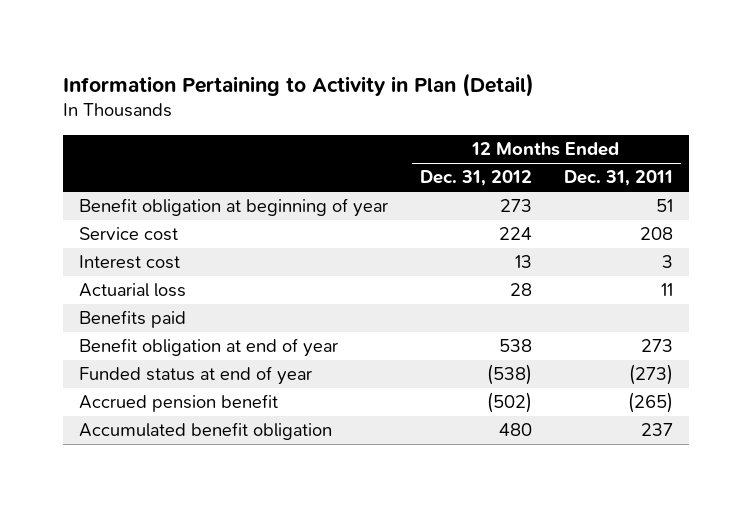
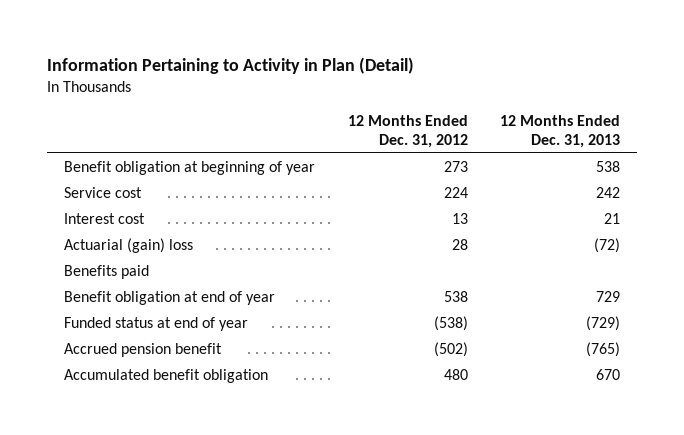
[563,170,673,187] Dec. 31, 2011 -> none
none -> [500,114,621,148] 12 Months Ended Dec. 31, 2013
[78,283,186,298] Actuarial loss -> [63,238,193,254] Actuarial (gain) loss

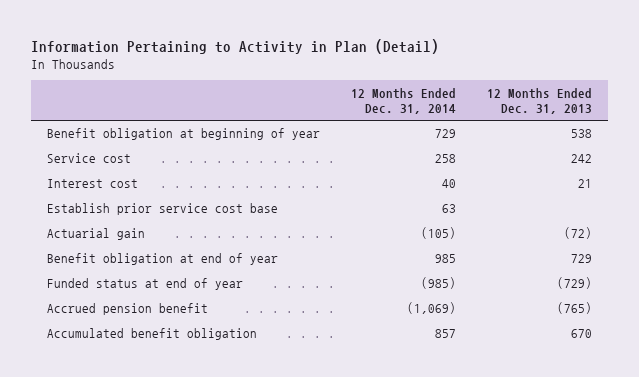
[347,114,468,148] 12 Months Ended Dec. 31, 2012 -> none
none -> [351,87,457,114] 12 Months Ended Dec. 31, 2014
[63,265,149,280] Benefits paid -> none
none -> [46,203,278,216] Establish prior service cost base
[63,238,193,254] Actuarial (gain) loss -> [46,228,145,241] Actuarial gain

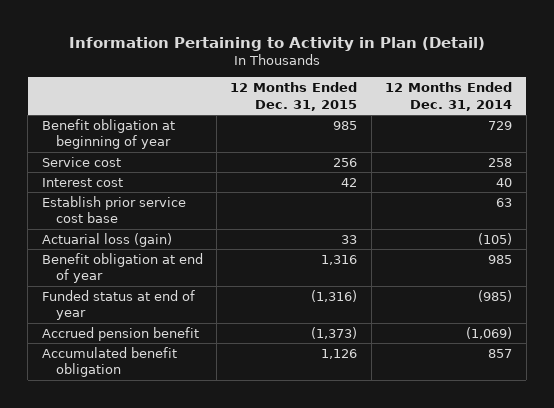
[487,87,593,114] 12 Months Ended Dec. 31, 2013 -> none
none -> [230,82,358,111] 12 Months Ended Dec. 31, 2015
[46,228,145,241] Actuarial gain -> [41,232,172,247] Actuarial loss (gain)

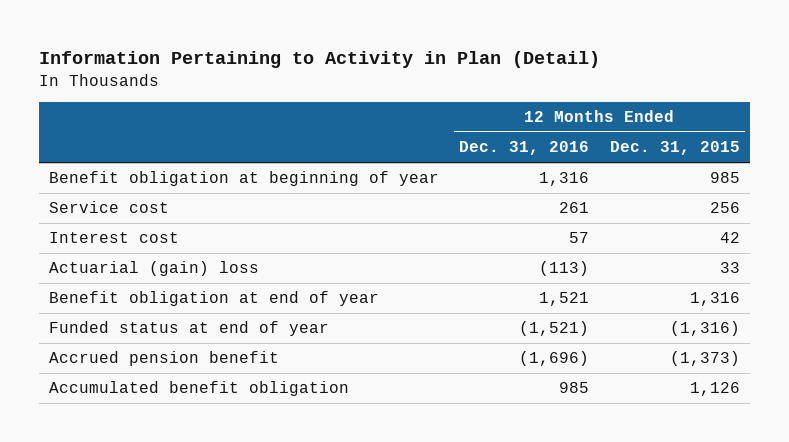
[385,82,513,111] 12 Months Ended Dec. 31, 2014 -> none
none -> [459,141,590,156] Dec. 31, 2016
[41,195,186,224] Establish prior service cost base -> none
[41,232,172,247] Actuarial loss (gain) -> [49,261,260,277] Actuarial (gain) loss

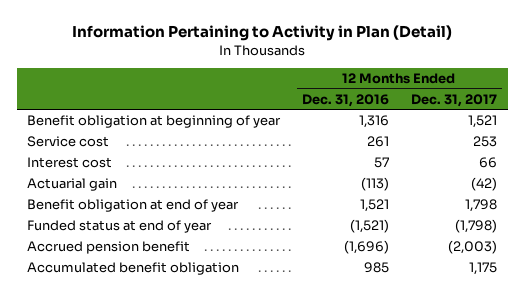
[609,141,740,156] Dec. 31, 2015 -> none
none -> [410,93,497,107] Dec. 31, 2017
[49,261,260,277] Actuarial (gain) loss -> [27,178,118,192] Actuarial gain

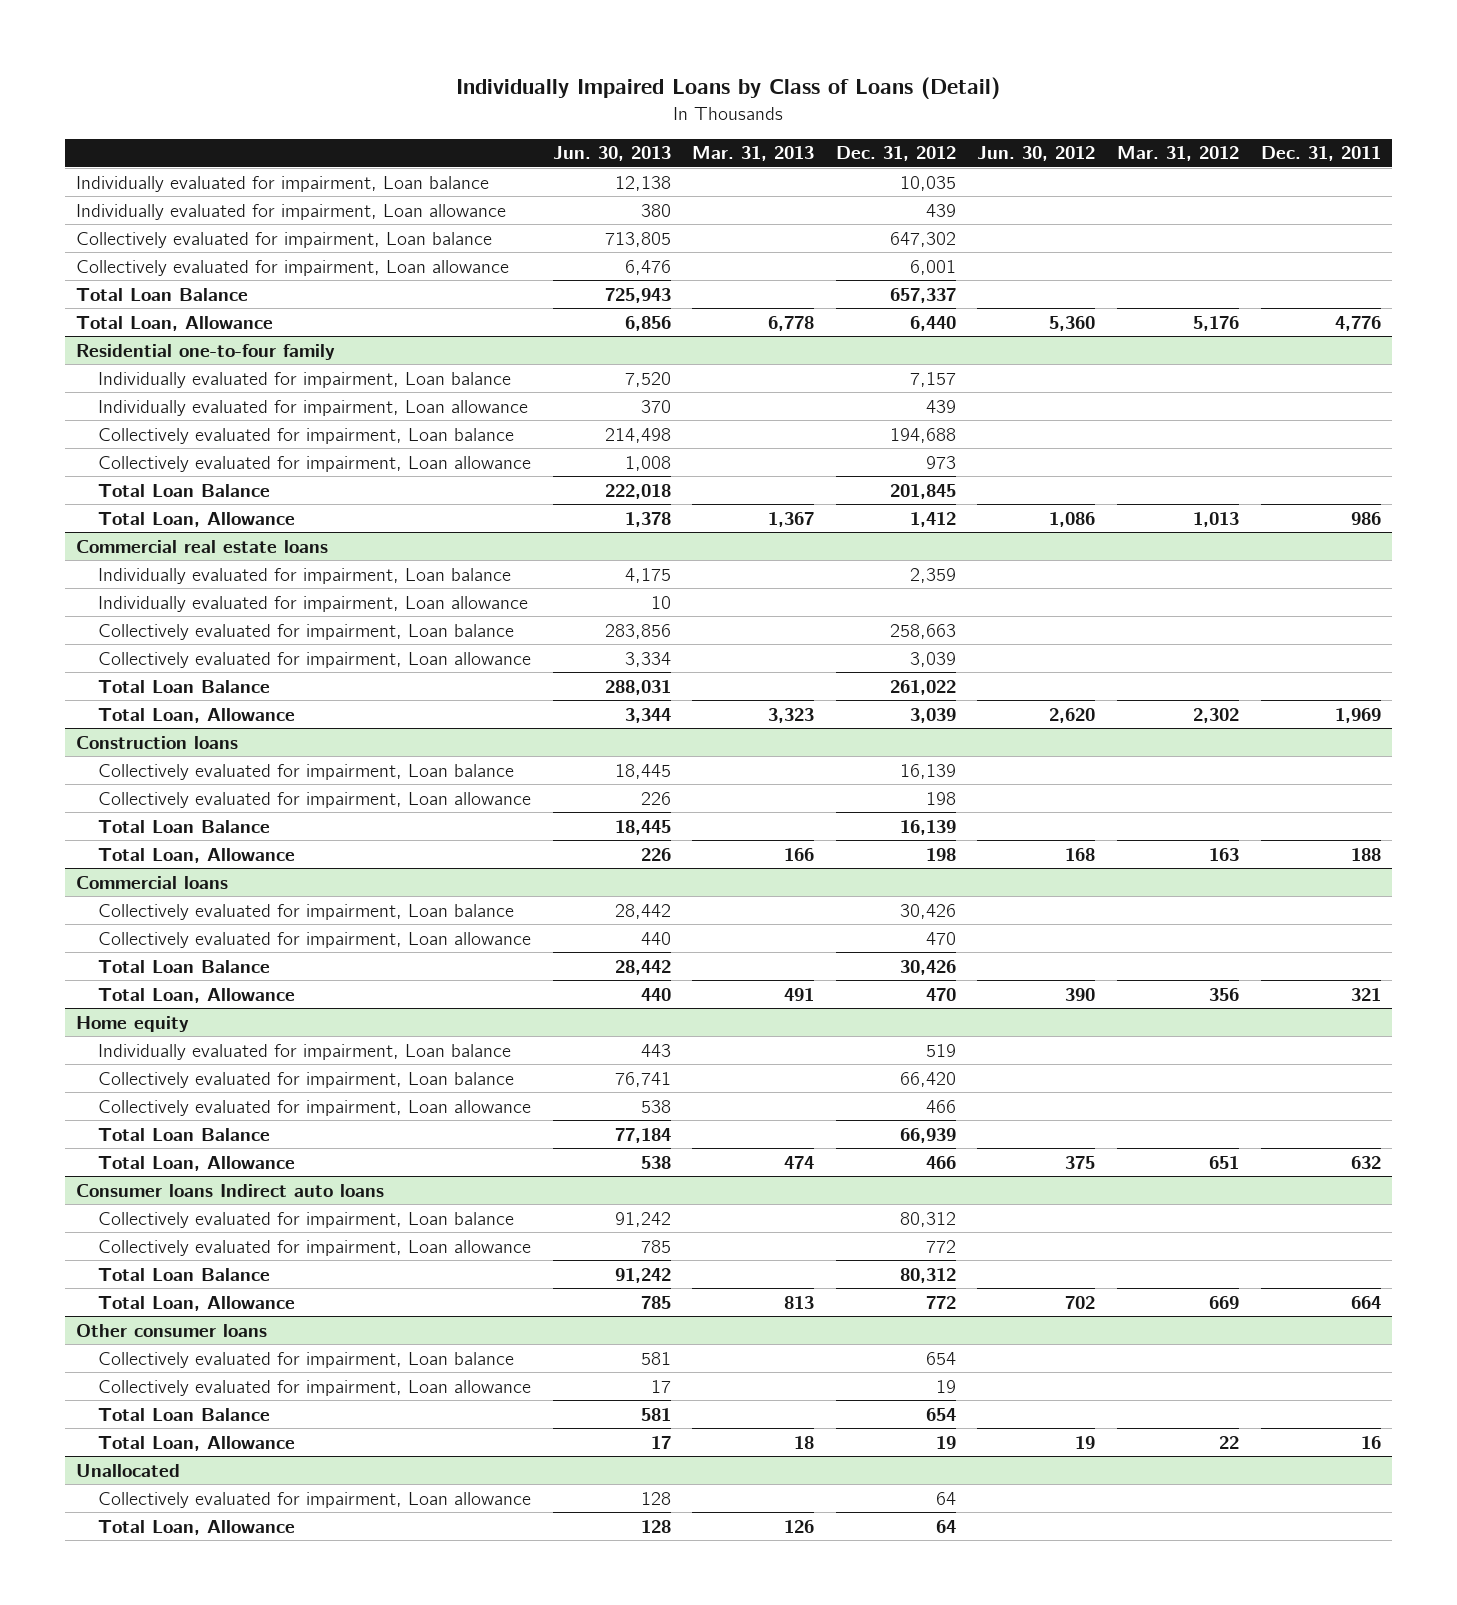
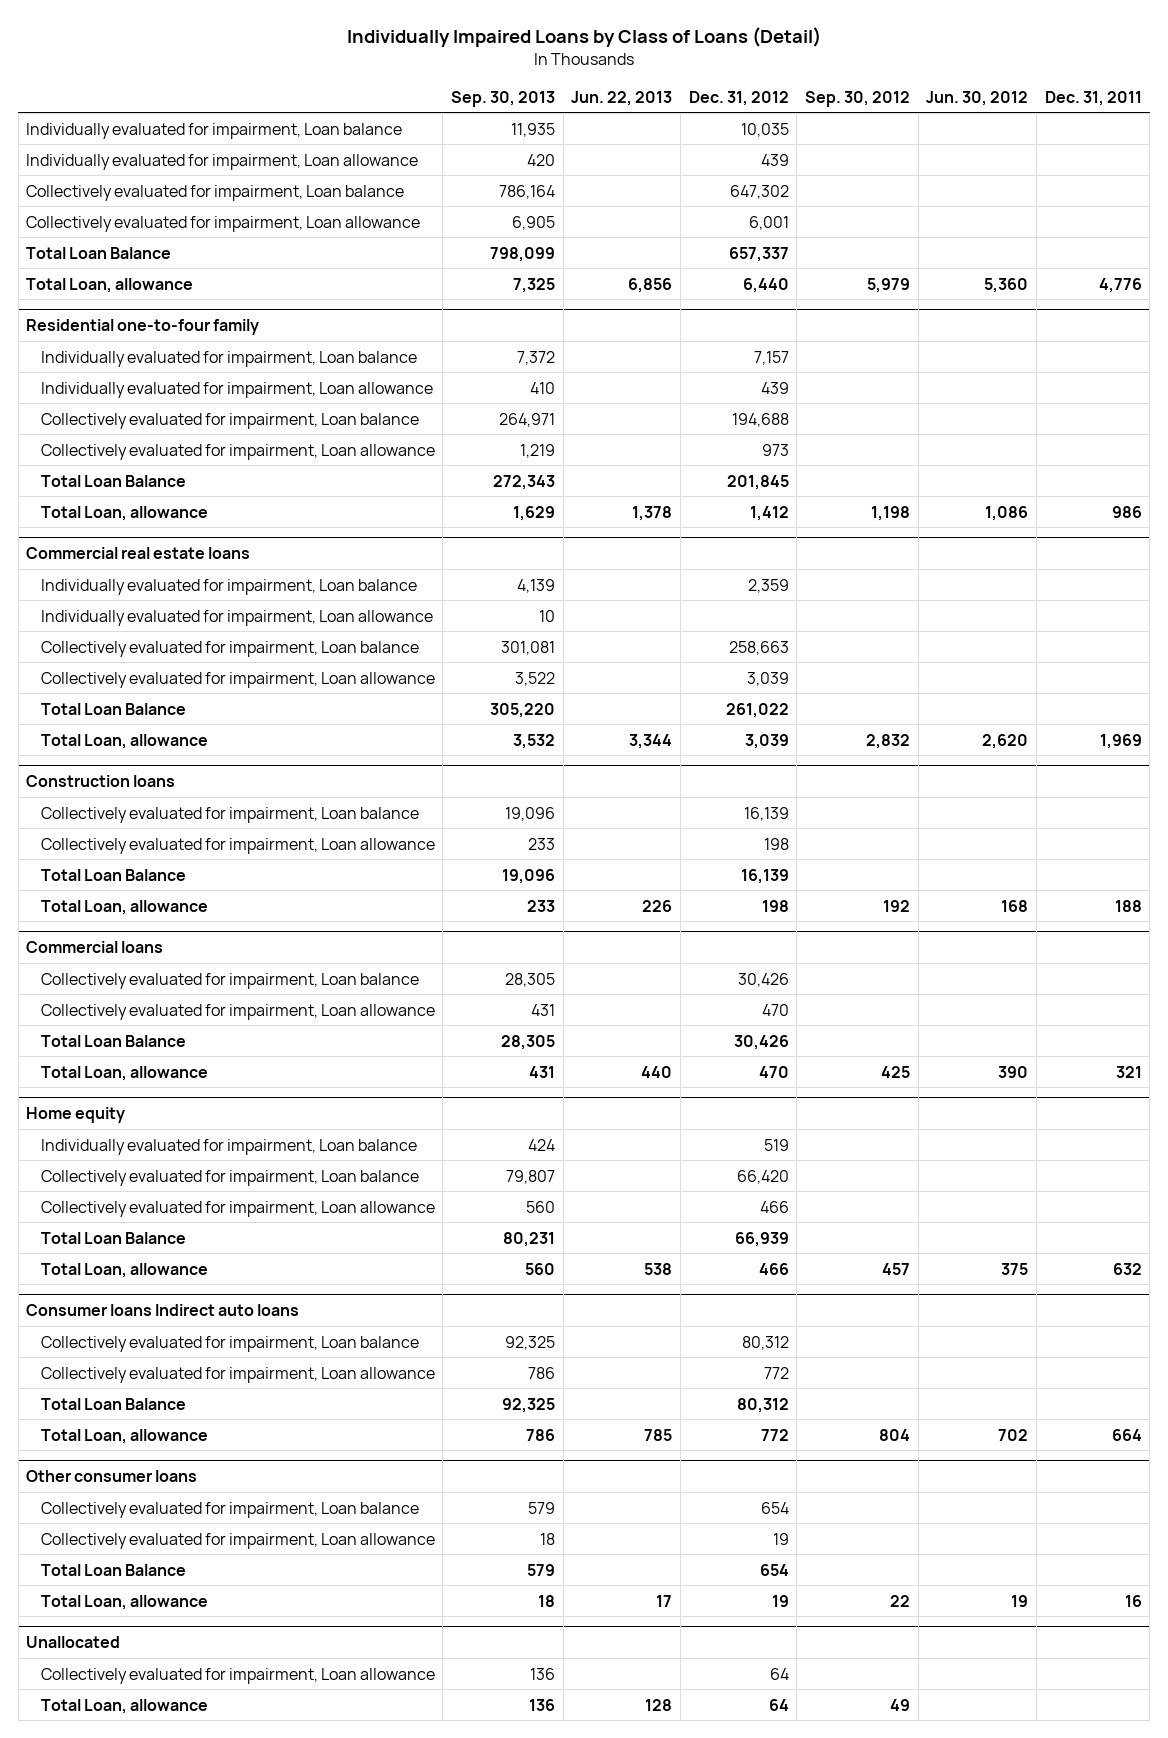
[552,146,671,162] Jun. 30, 2013 -> none
[692,146,815,162] Mar. 31, 2013 -> none
[1117,146,1240,162] Mar. 31, 2012 -> none
none -> [451,90,556,107] Sep. 30, 2013
none -> [571,90,673,106] Jun. 22, 2013
none -> [805,90,911,107] Sep. 30, 2012
[75,315,273,331] Total Loan, Allowance -> [26,277,194,293] Total Loan, allowance
[97,511,295,527] Total Loan, Allowance -> [40,505,208,521] Total Loan, allowance
[97,707,295,723] Total Loan, Allowance -> [40,733,208,749] Total Loan, allowance
[97,847,295,863] Total Loan, Allowance -> [40,899,208,915] Total Loan, allowance
[97,987,295,1003] Total Loan, Allowance -> [40,1065,208,1081] Total Loan, allowance
[97,1155,295,1171] Total Loan, Allowance -> [40,1262,208,1278] Total Loan, allowance
[97,1295,295,1311] Total Loan, Allowance -> [40,1428,208,1444] Total Loan, allowance
[97,1435,295,1451] Total Loan, Allowance -> [40,1594,208,1610] Total Loan, allowance
[97,1519,295,1535] Total Loan, Allowance -> [40,1698,208,1714] Total Loan, allowance

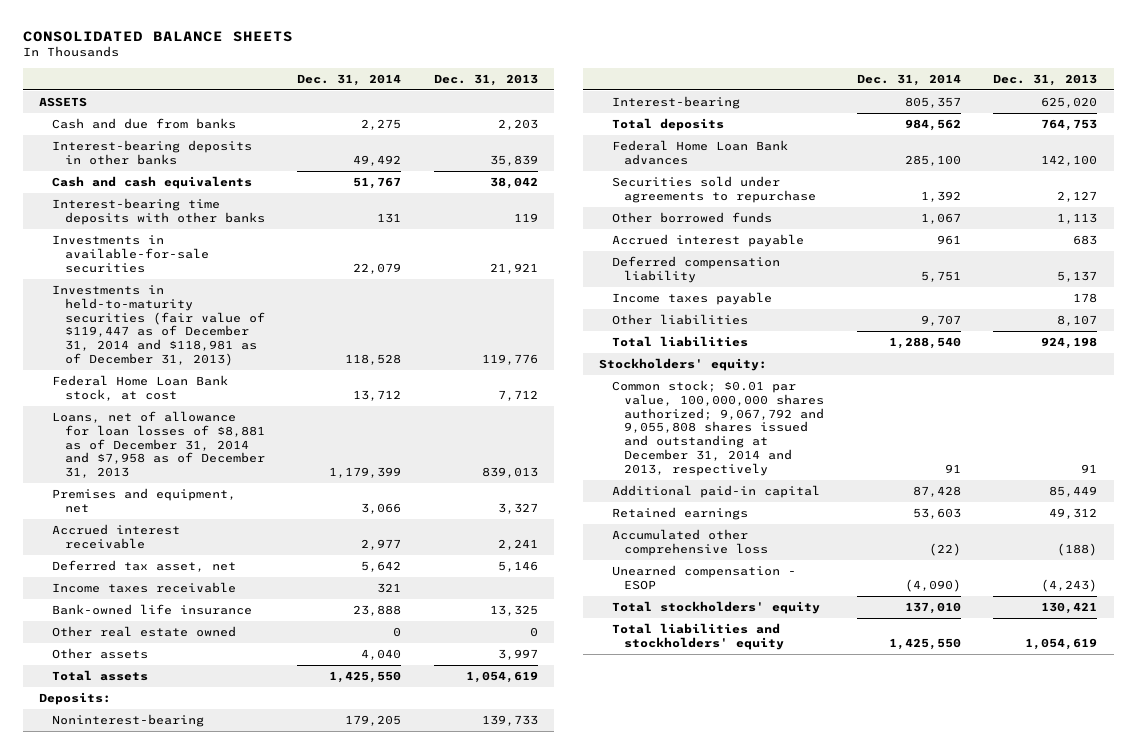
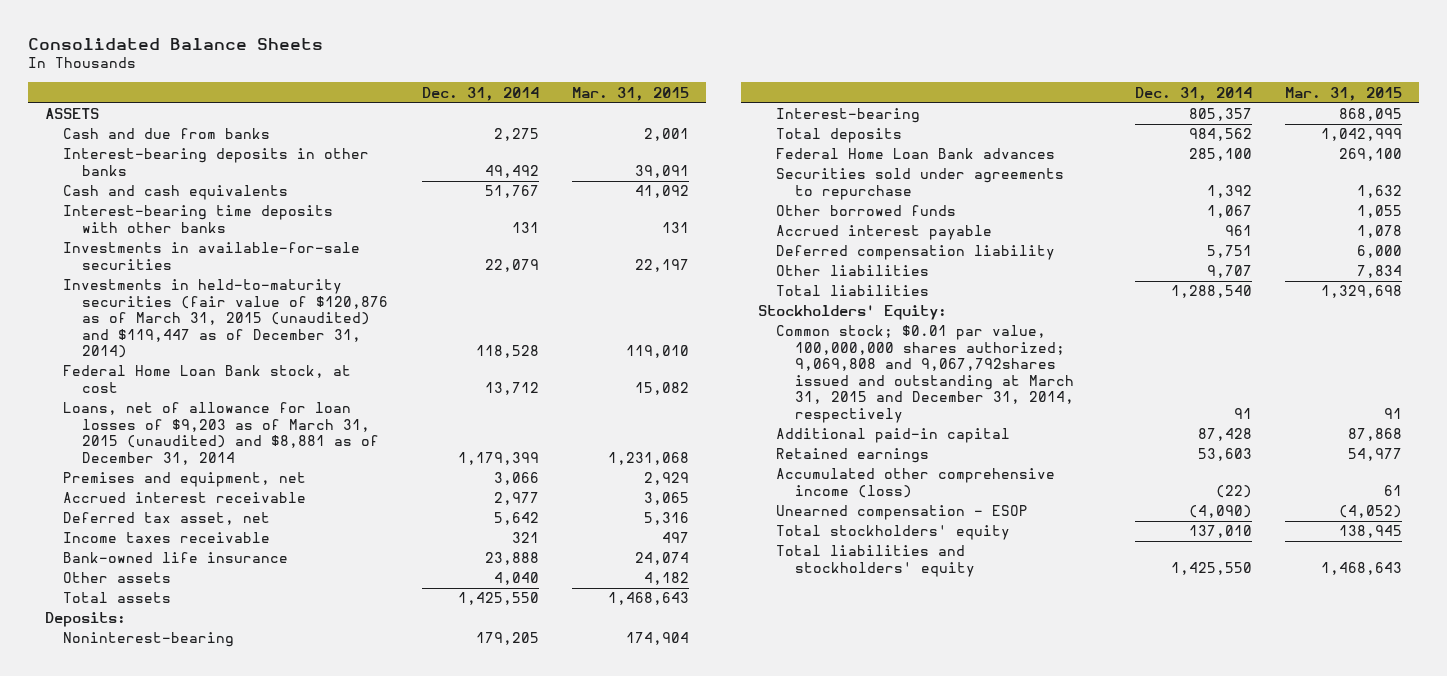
[22,30,293,42] CONSOLIDATED BALANCE SHEETS -> [28,37,324,50] Consolidated Balance Sheets
[433,73,538,86] Dec. 31, 2013 -> none
none -> [572,86,690,101] Mar. 31, 2015
[51,285,265,366] Investments in held-to-maturity securities (fair value of $119,447 as of December 31, 2014 and $118,981 as of December 31, 2013) -> [63,279,389,359] Investments in held-to-maturity securities (fair value of $120,876 as of March 31, 2015 (unaudited) and $119,447 as of December 31, 2014)
[51,411,265,479] Loans, net of allowance for loan losses of $8,881 as of December 31, 2014 and $7,958 as of December 31, 2013 -> [63,402,380,465] Loans, net of allowance for loan losses of $9,203 as of March 31, 2015 (unaudited) and $8,881 as of December 31, 2014
[51,626,236,638] Other real estate owned -> none
[611,292,772,306] Income taxes payable -> none
[598,358,767,372] Stockholders' equity: -> [757,305,947,321] Stockholders' Equity:
[611,380,825,476] Common stock; $0.01 par value, 100,000,000 shares authorized; 9,067,792 and 9,055,808 shares issued and outstanding at December 31, 2014 and 2013, respectively -> [776,325,1075,423] Common stock; $0.01 par value, 100,000,000 shares authorized; 9,069,808 and 9,067,792shares issued and outstanding at March 31, 2015 and December 31, 2014, respectively
[611,529,769,556] Accumulated other comprehensive loss -> [776,468,1056,498] Accumulated other comprehensive income (loss)

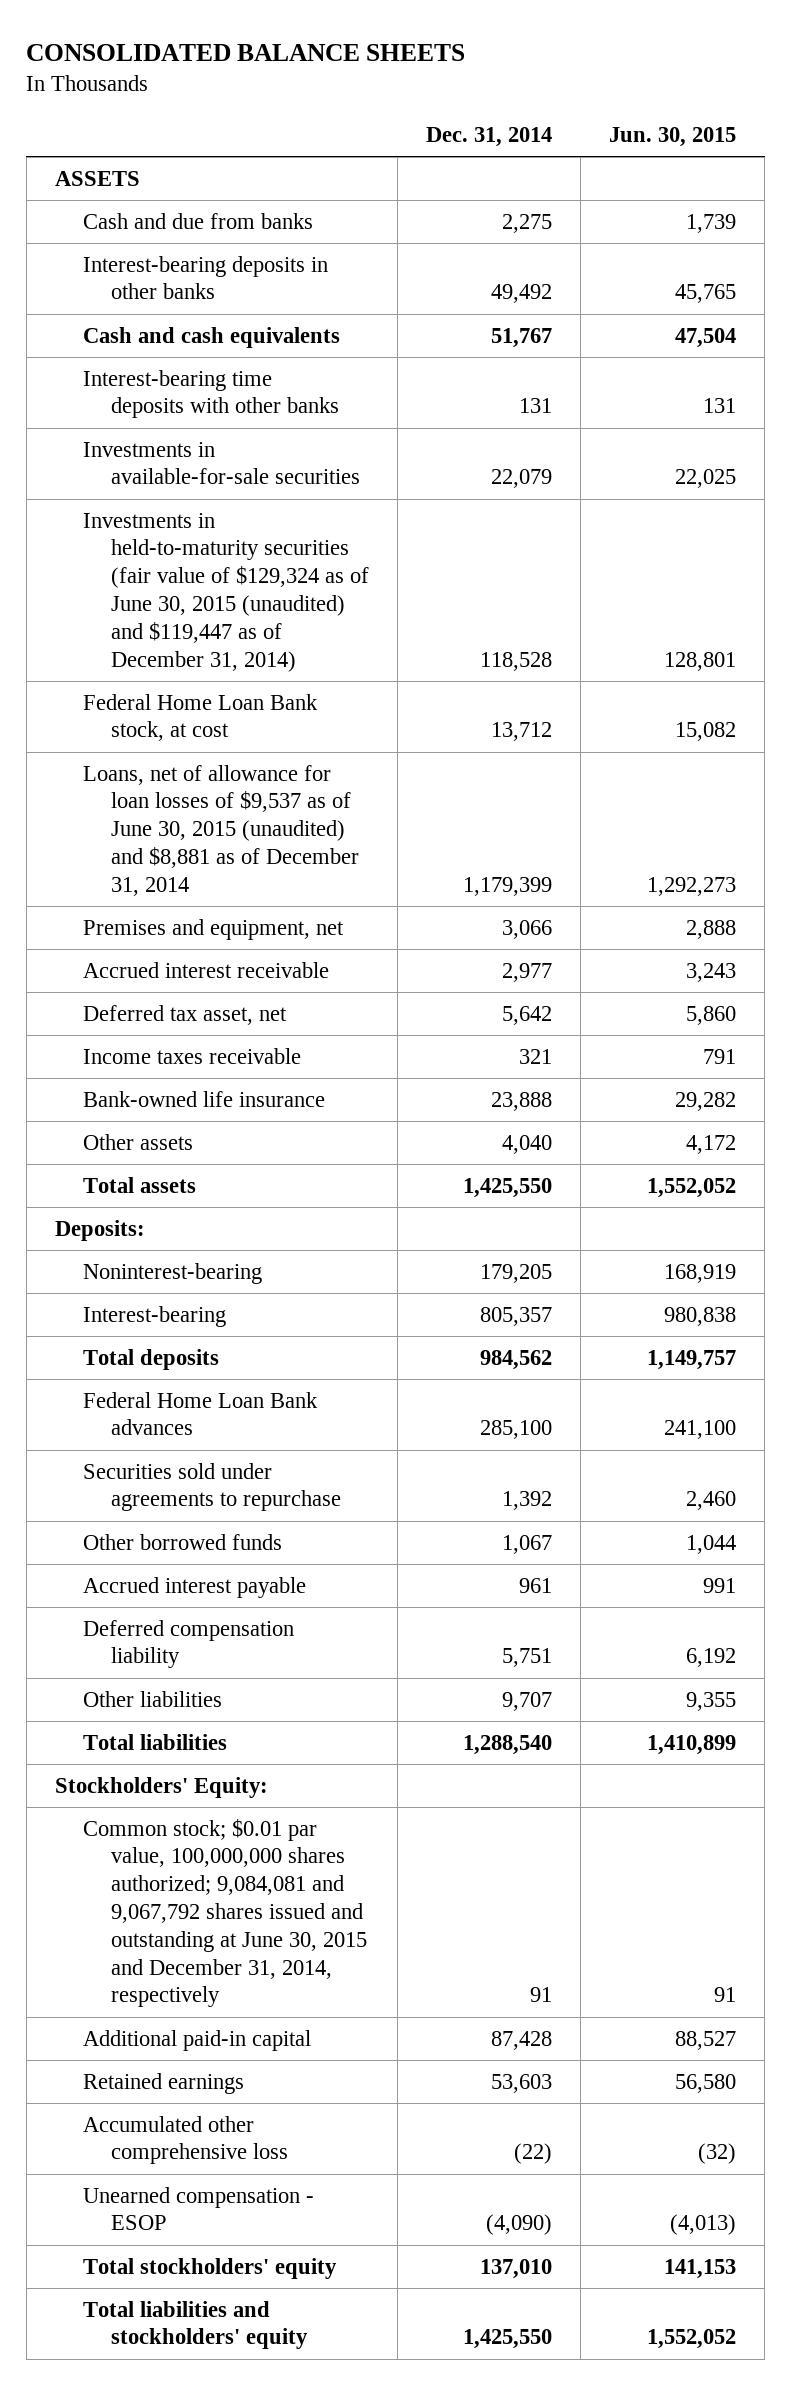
[28,37,324,50] Consolidated Balance Sheets -> [26,43,466,61] CONSOLIDATED BALANCE SHEETS
[572,86,690,101] Mar. 31, 2015 -> none
none -> [609,126,737,147] Jun. 30, 2015
[63,279,389,359] Investments in held-to-maturity securities (fair value of $120,876 as of March 31, 2015 (unaudited) and $119,447 as of December 31, 2014) -> [82,512,369,672] Investments in held-to-maturity securities (fair value of $129,324 as of June 30, 2015 (unaudited) and $119,447 as of December 31, 2014)
[63,402,380,465] Loans, net of allowance for loan losses of $9,203 as of March 31, 2015 (unaudited) and $8,881 as of December 31, 2014 -> [82,764,359,896] Loans, net of allowance for loan losses of $9,537 as of June 30, 2015 (unaudited) and $8,881 as of December 31, 2014
[776,325,1075,423] Common stock; $0.01 par value, 100,000,000 shares authorized; 9,069,808 and 9,067,792shares issued and outstanding at March 31, 2015 and December 31, 2014, respectively -> [82,1818,367,2008] Common stock; $0.01 par value, 100,000,000 shares authorized; 9,084,081 and 9,067,792 shares issued and outstanding at June 30, 2015 and December 31, 2014, respectively
[776,468,1056,498] Accumulated other comprehensive income (loss) -> [82,2115,288,2165] Accumulated other comprehensive loss

